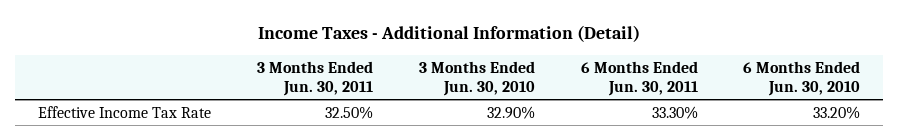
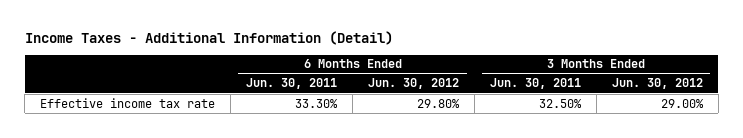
[418,60,535,97] 3 Months Ended Jun. 30, 2010 -> none
[743,60,861,97] 6 Months Ended Jun. 30, 2010 -> none
none -> [367,78,459,90] Jun. 30, 2012
none -> [611,78,703,90] Jun. 30, 2012
[37,105,211,118] Effective Income Tax Rate -> [40,97,216,108] Effective income tax rate

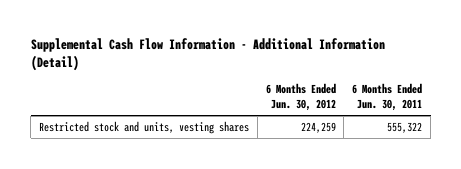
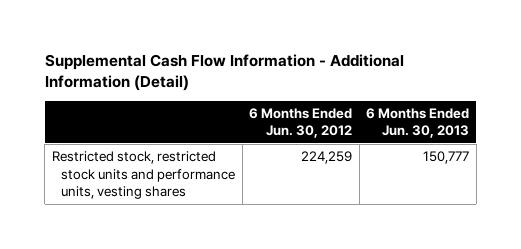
[352,83,423,111] 6 Months Ended Jun. 30, 2011 -> none
none -> [366,107,470,139] 6 Months Ended Jun. 30, 2013
[39,121,250,135] Restricted stock and units, vesting shares -> [51,151,236,200] Restricted stock, restricted stock units and performance units, vesting shares

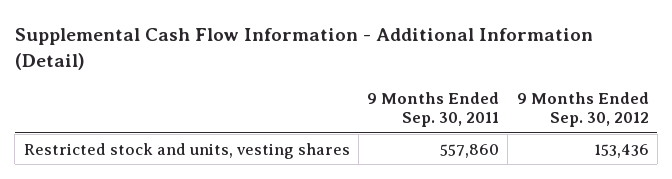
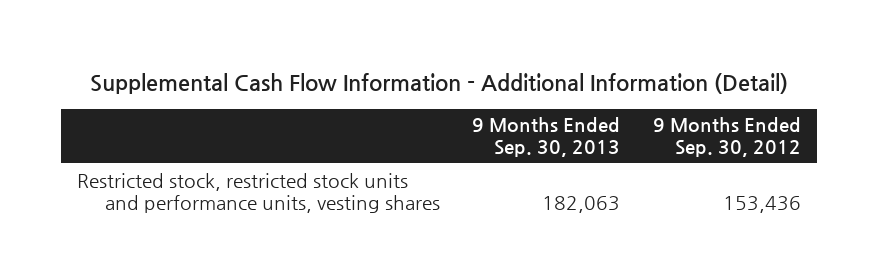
[367,92,500,128] 9 Months Ended Sep. 30, 2011 -> none
none -> [472,117,621,158] 9 Months Ended Sep. 30, 2013
[23,142,350,159] Restricted stock and units, vesting shares -> [77,172,440,213] Restricted stock, restricted stock units and performance units, vesting shares

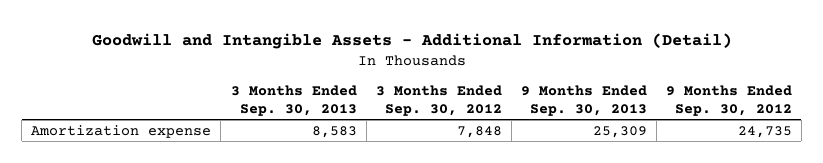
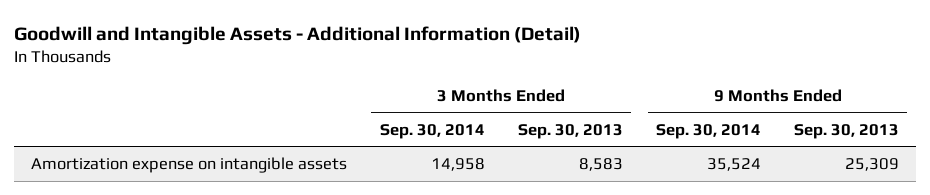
[375,85,502,116] 3 Months Ended Sep. 30, 2012 -> none
[665,85,792,116] 9 Months Ended Sep. 30, 2012 -> none
none -> [379,123,485,139] Sep. 30, 2014
none -> [656,123,762,139] Sep. 30, 2014
[31,125,212,139] Amortization expense -> [30,157,347,174] Amortization expense on intangible assets

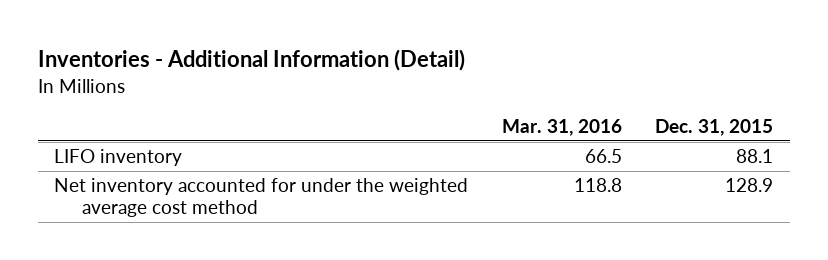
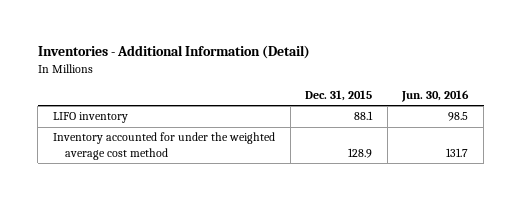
[501,118,622,136] Mar. 31, 2016 -> none
none -> [401,90,470,103] Jun. 30, 2016
[54,178,469,218] Net inventory accounted for under the weighted average cost method -> [52,132,275,161] Inventory accounted for under the weighted average cost method

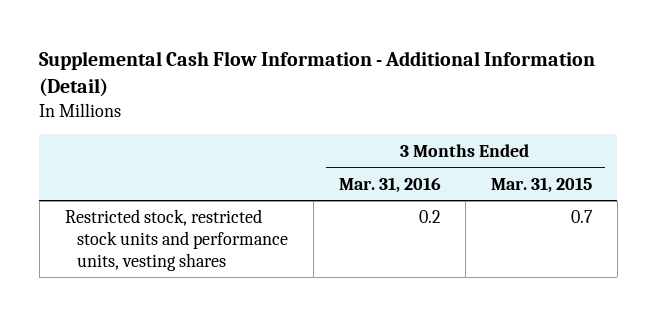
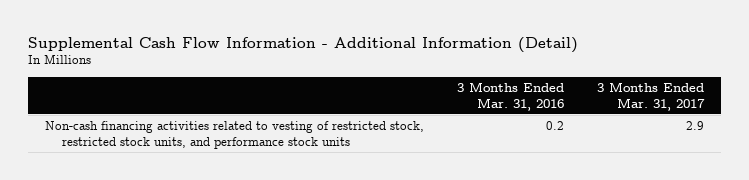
[491,176,593,193] Mar. 31, 2015 -> none
none -> [597,81,706,111] 3 Months Ended Mar. 31, 2017
[64,209,288,271] Restricted stock, restricted stock units and performance units, vesting shares -> [44,120,424,149] Non-cash financing activities related to vesting of restricted stock, restricted stock units, and performance stock units

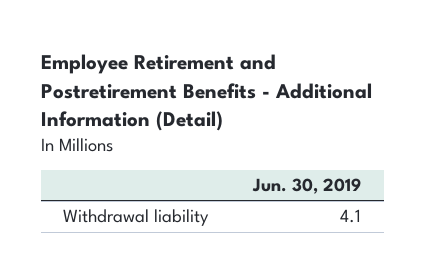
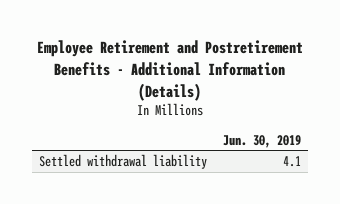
[40,54,372,132] Employee Retirement and Postretirement Benefits - Additional Information (Detail) -> [37,40,304,101] Employee Retirement and Postretirement Benefits - Additional Information (Details)
[63,209,210,227] Withdrawal liability -> [39,154,208,170] Settled withdrawal liability

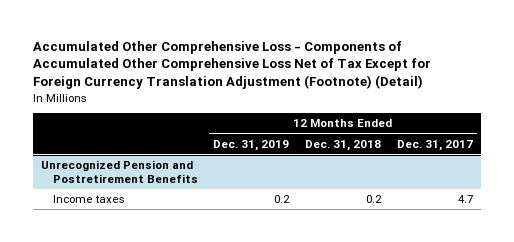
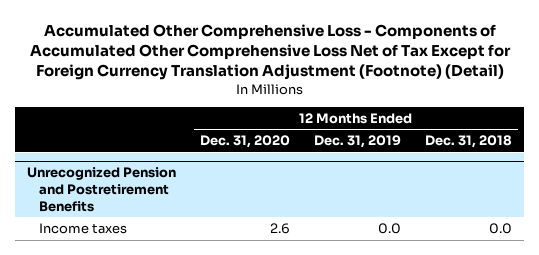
[396,139,473,151] Dec. 31, 2017 -> none
none -> [200,135,291,149] Dec. 31, 2020
[274,195,291,204] 0.2 -> [378,223,402,235] 0.0
[366,195,383,204] 0.2 -> [488,223,512,235] 0.0

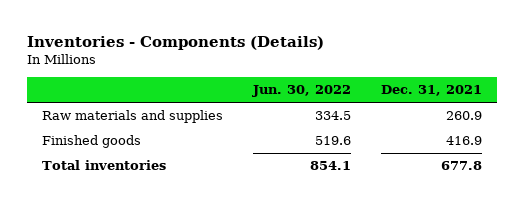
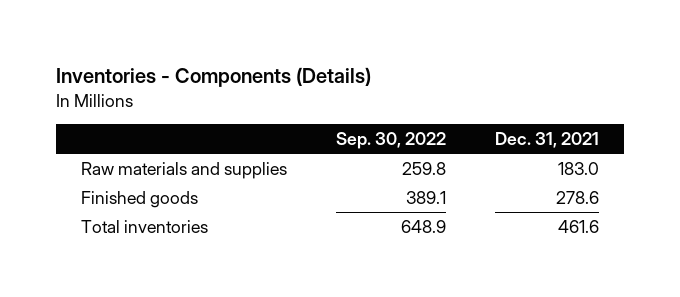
[252,85,352,98] Jun. 30, 2022 -> none
none -> [335,132,446,150] Sep. 30, 2022
[446,111,483,121] 260.9 -> [558,161,600,175] 183.0
[446,136,483,146] 416.9 -> [556,190,600,204] 278.6
[441,161,483,171] 677.8 -> [558,219,600,233] 461.6

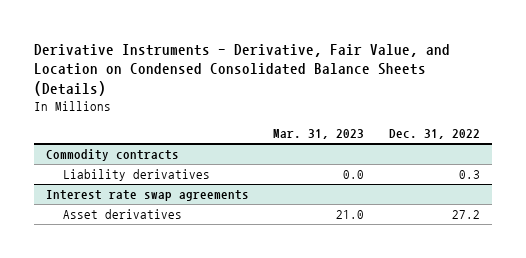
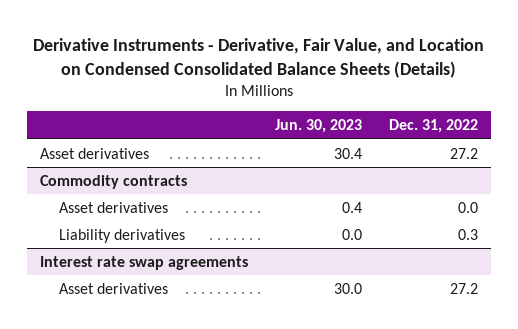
[273,128,365,139] Mar. 31, 2023 -> none
none -> [274,119,362,134] Jun. 30, 2023
none -> [40,147,150,159] Asset derivatives
none -> [58,201,168,213] Asset derivatives

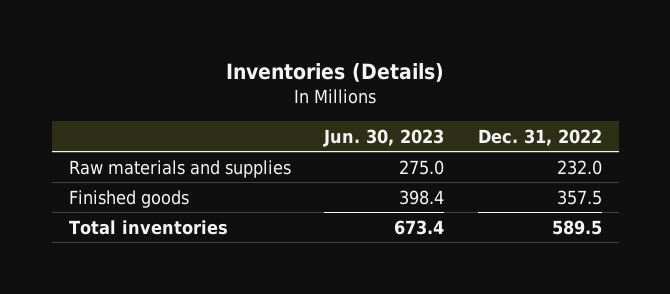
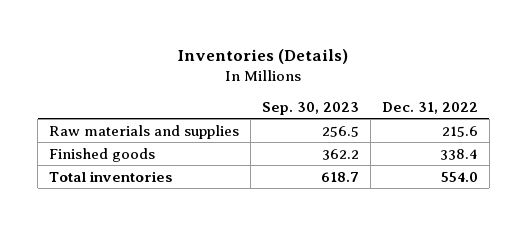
[323,128,445,147] Jun. 30, 2023 -> none
none -> [261,102,359,116] Sep. 30, 2023
[556,159,602,175] 232.0 -> [441,125,478,137] 215.6
[556,189,602,205] 357.5 -> [439,148,478,160] 338.4
[551,219,602,235] 589.5 -> [440,171,478,182] 554.0

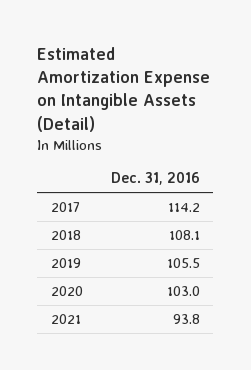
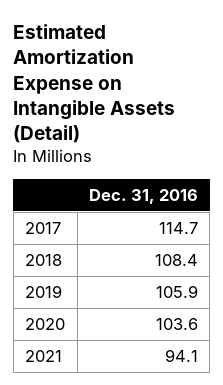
[167,202,200,212] 114.2 -> [158,221,198,234] 114.7
[168,229,200,240] 108.1 -> [154,253,198,266] 108.4
[166,257,200,268] 105.5 -> [155,284,198,298] 105.9
[166,285,200,296] 103.0 -> [155,317,198,330] 103.6
[172,313,200,324] 93.8 -> [164,348,198,362] 94.1

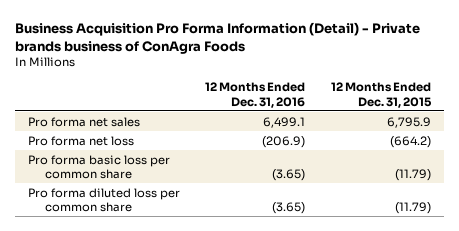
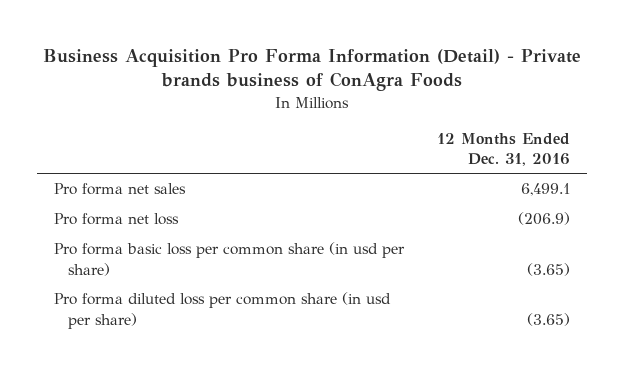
[330,82,432,108] 12 Months Ended Dec. 31, 2015 -> none
[27,154,170,179] Pro forma basic loss per common share -> [54,242,406,276] Pro forma basic loss per common share (in usd per share)
[27,187,180,212] Pro forma diluted loss per common share -> [54,292,392,329] Pro forma diluted loss per common share (in usd per share)

